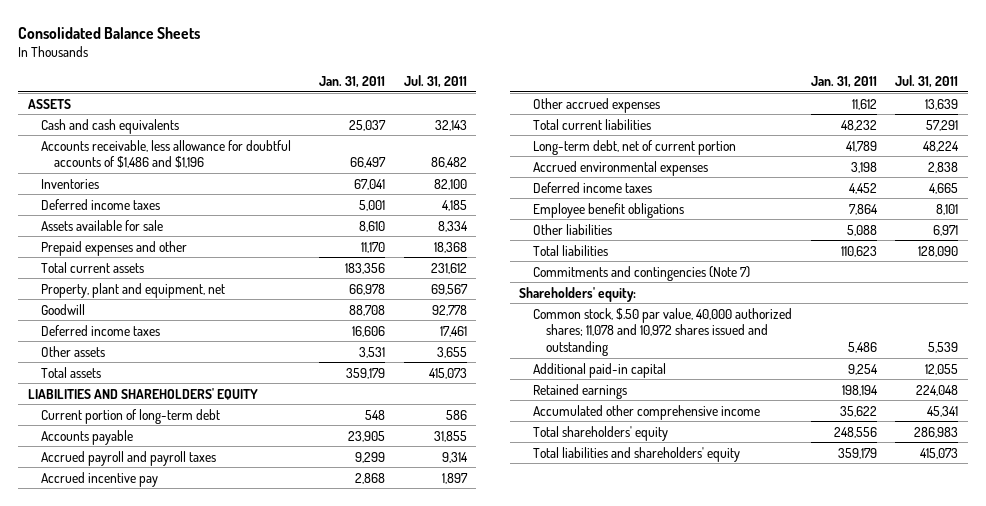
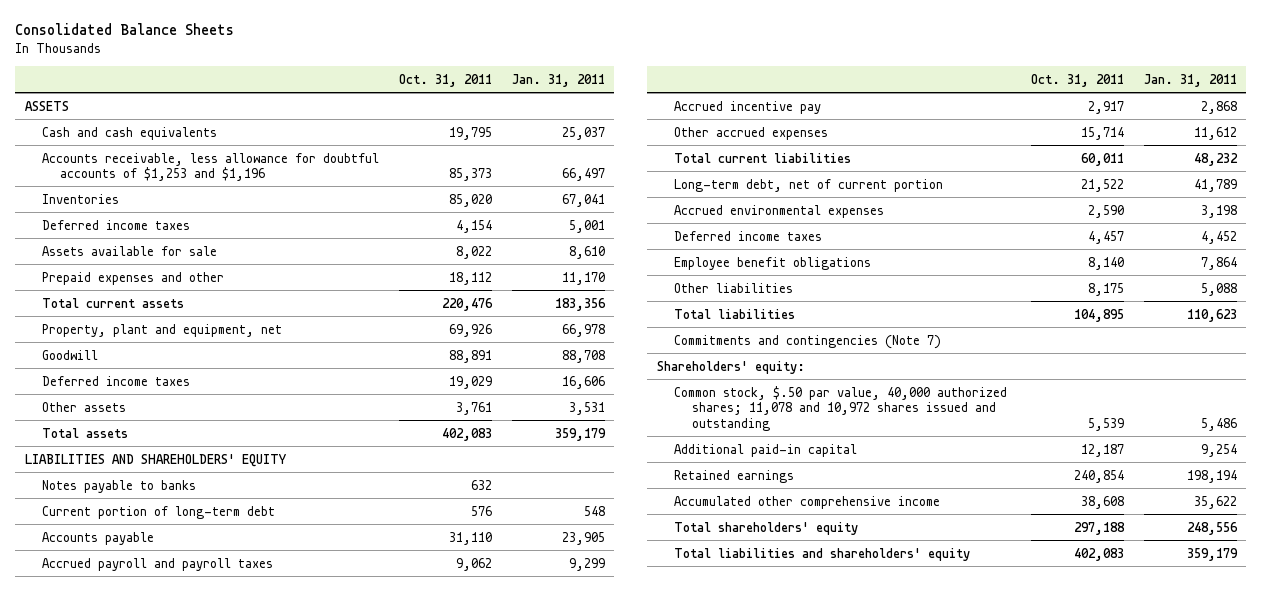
[403,75,467,89] Jul. 31, 2011 -> none
none -> [399,73,493,87] Oct. 31, 2011
[41,139,292,169] Accounts receivable, less allowance for doubtful accounts of $1,486 and $1,196 -> [42,152,380,182] Accounts receivable, less allowance for doubtful accounts of $1,253 and $1,196
none -> [42,479,197,493] Notes payable to banks

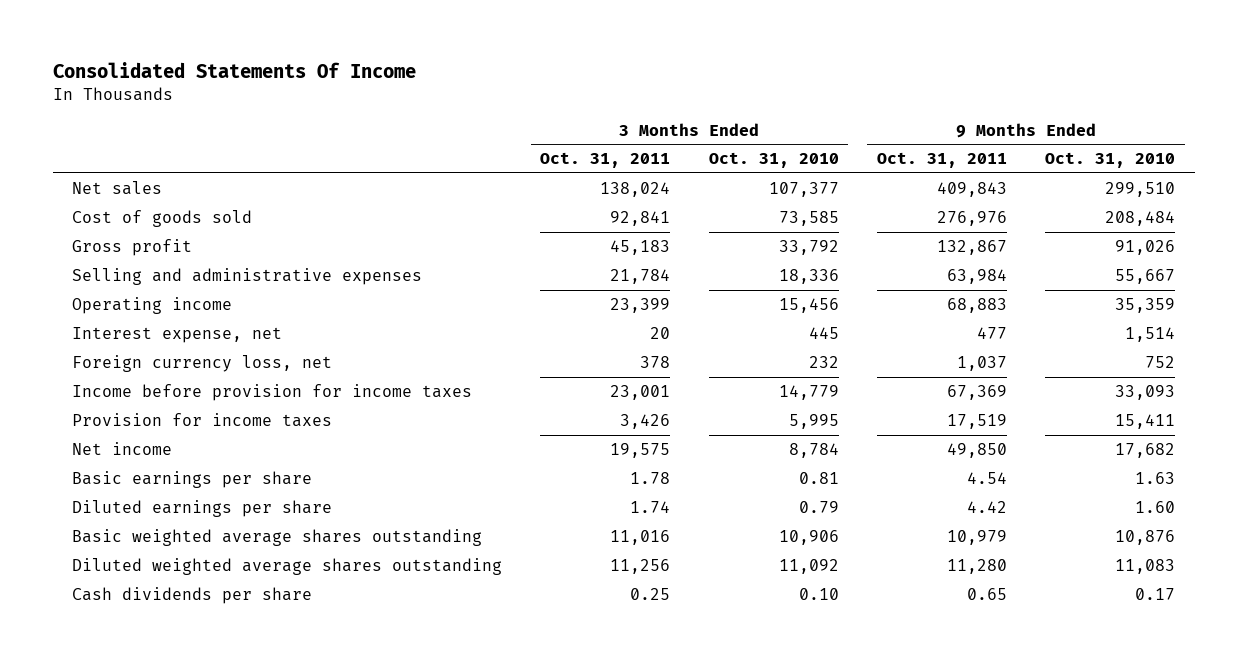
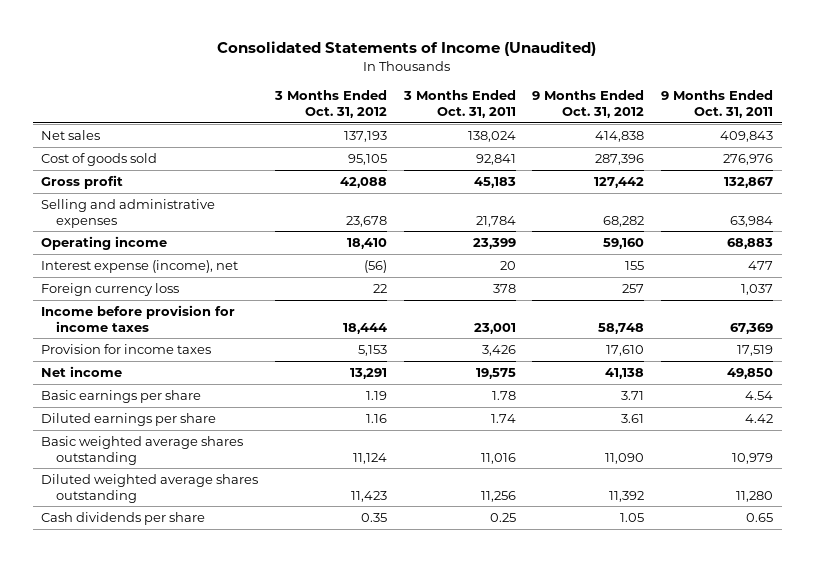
[52,61,416,78] Consolidated Statements Of Income -> [217,41,597,57] Consolidated Statements of Income (Unaudited)
[708,152,839,169] Oct. 31, 2010 -> none
[1045,152,1176,169] Oct. 31, 2010 -> none
none -> [273,90,387,119] 3 Months Ended Oct. 31, 2012
none -> [532,90,645,119] 9 Months Ended Oct. 31, 2012
[71,326,282,343] Interest expense, net -> [41,259,239,273] Interest expense (income), net
[71,354,332,372] Foreign currency loss, net -> [41,282,180,296] Foreign currency loss

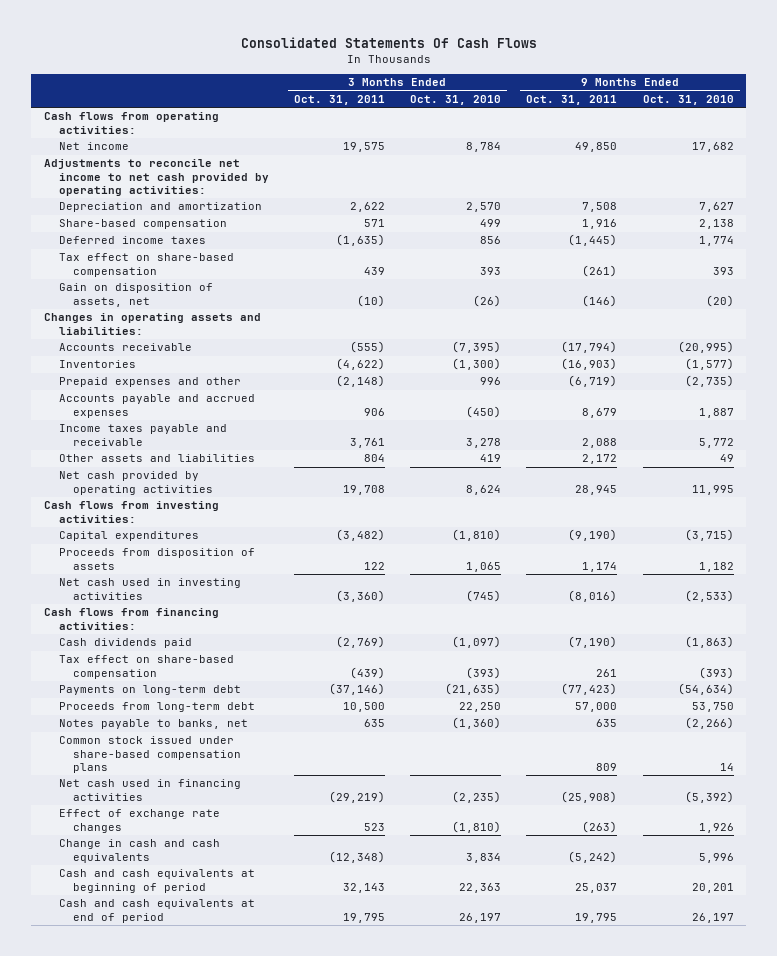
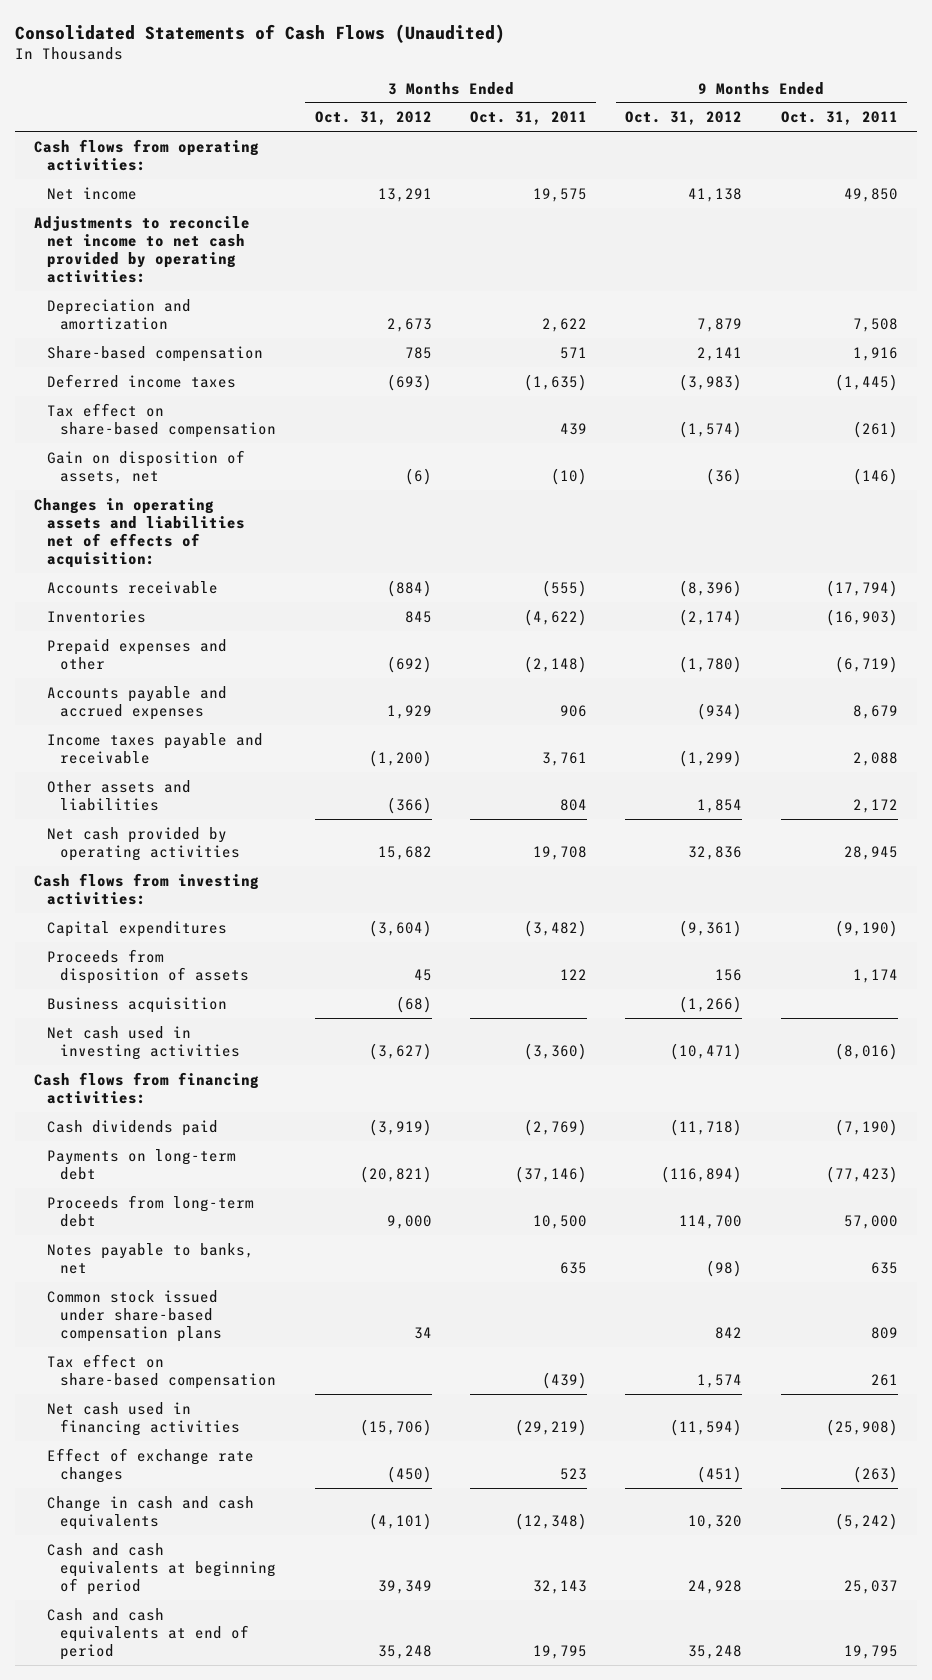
[240,37,537,49] Consolidated Statements Of Cash Flows -> [15,23,506,43] Consolidated Statements of Cash Flows (Unaudited)
[410,94,502,105] Oct. 31, 2010 -> none
[642,94,734,105] Oct. 31, 2010 -> none
none -> [314,111,432,126] Oct. 31, 2012
none -> [625,111,743,126] Oct. 31, 2012
[43,313,261,335] Changes in operating assets and liabilities: -> [34,497,246,569] Changes in operating assets and liabilities net of effects of acquisition:
none -> [47,996,228,1013] Business acquisition
[58,655,234,679] Tax effect on share-based compensation -> [47,1353,277,1389] Tax effect on share-based compensation

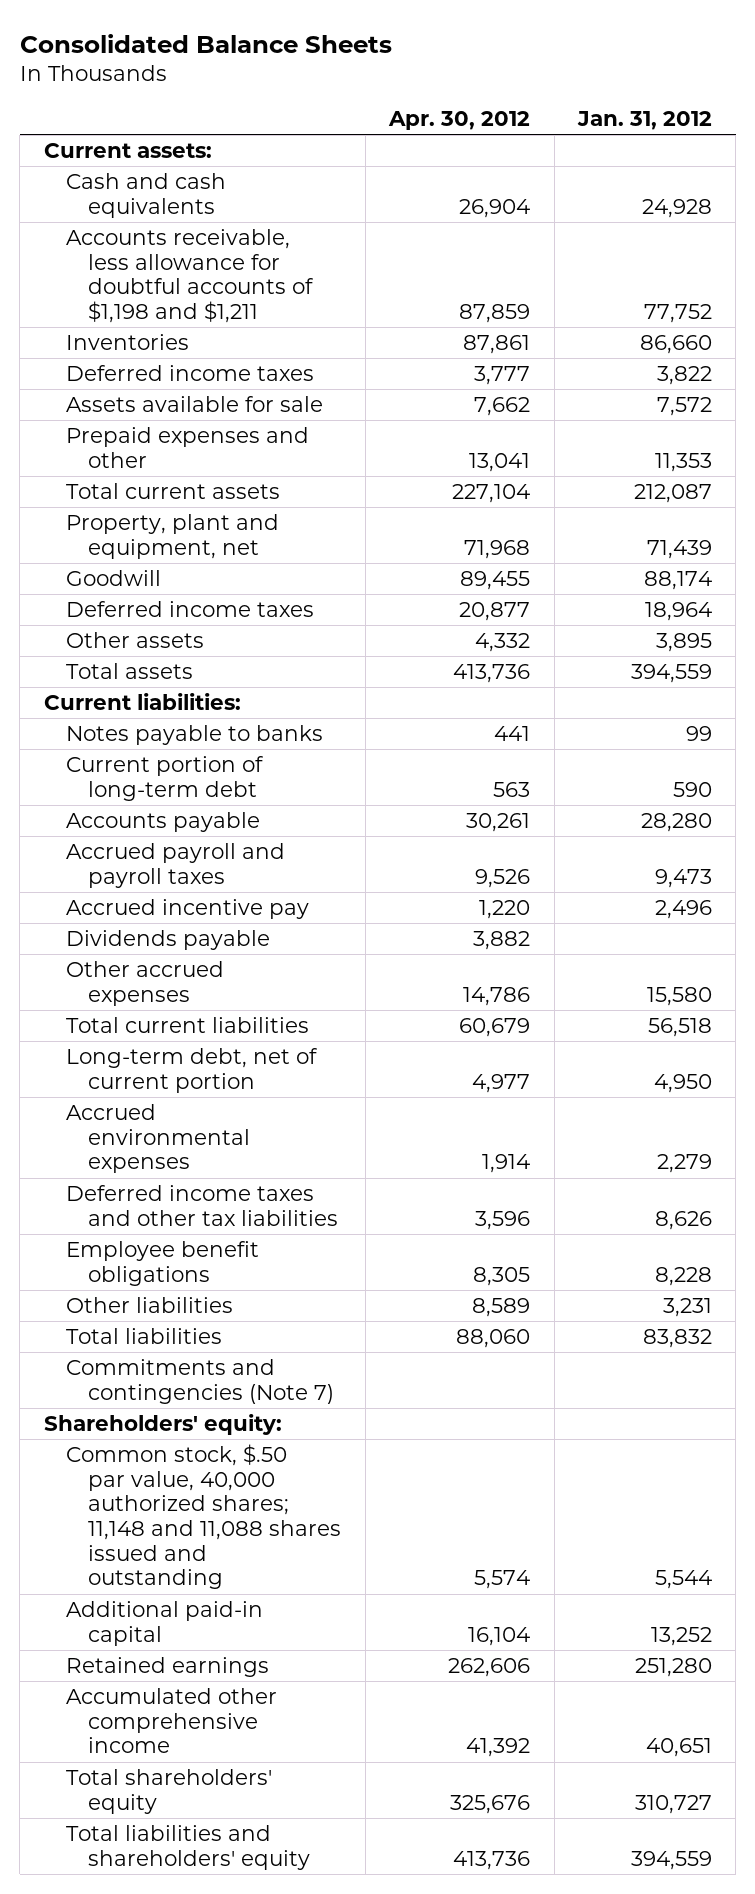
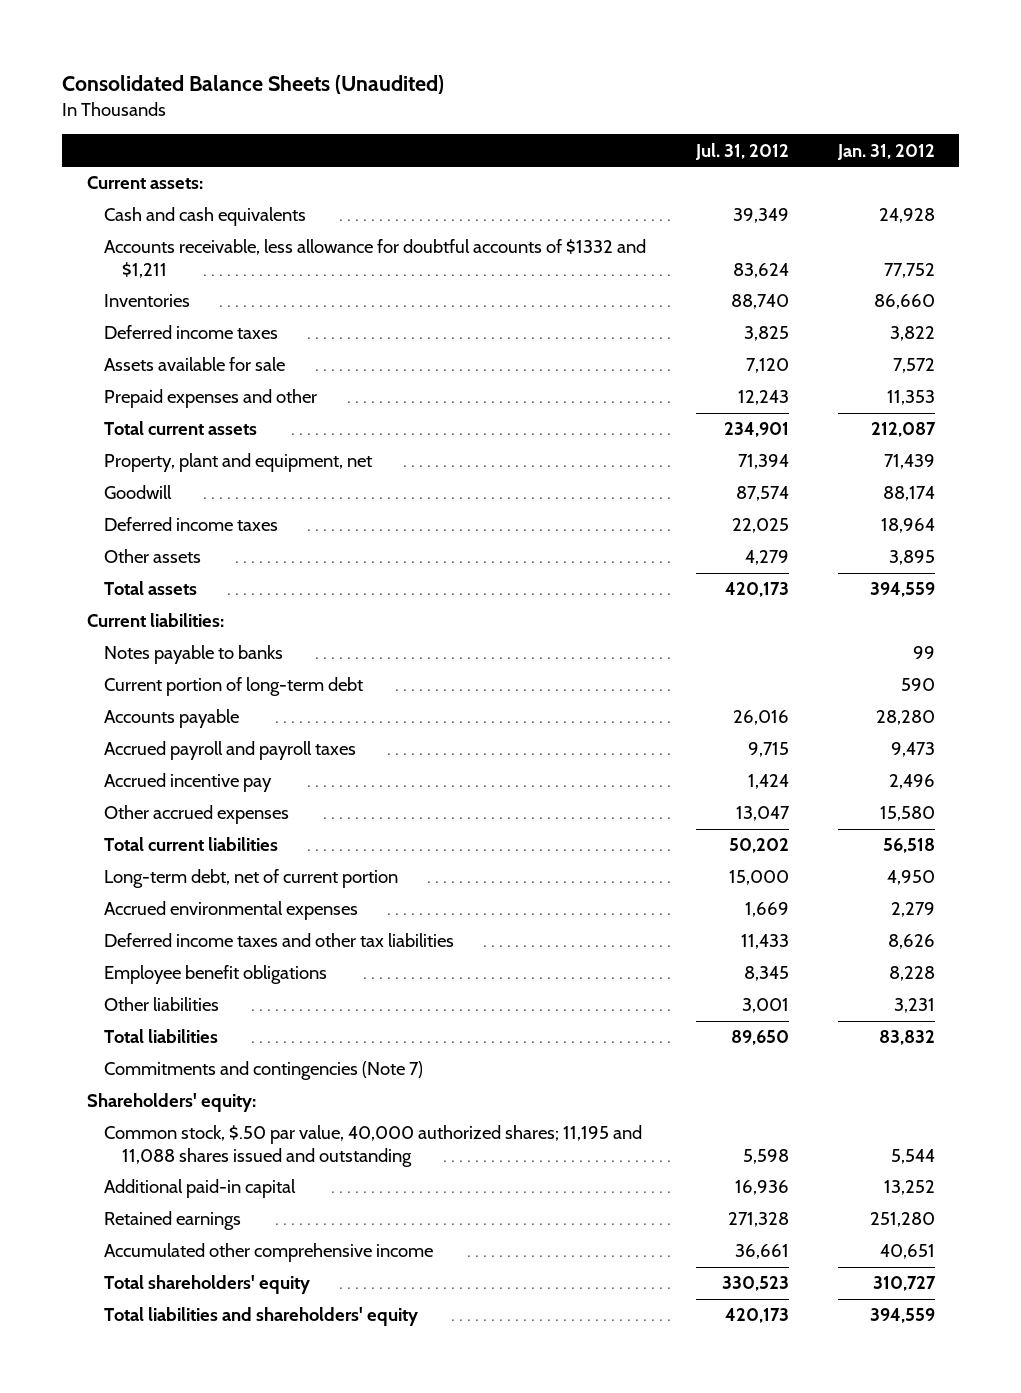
[19,33,392,53] Consolidated Balance Sheets -> [61,74,444,94] Consolidated Balance Sheets (Unaudited)
[388,110,531,130] Apr. 30, 2012 -> none
none -> [694,142,789,160] Jul. 31, 2012
[66,229,315,324] Accounts receivable, less allowance for doubtful accounts of $1,198 and $1,211 -> [104,239,647,278] Accounts receivable, less allowance for doubtful accounts of $1332 and $1,211
[66,930,271,951] Dividends payable -> none
[66,1444,342,1590] Common stock, $.50 par value, 40,000 authorized shares; 11,148 and 11,088 shares issued and outstanding -> [104,1125,643,1167] Common stock, $.50 par value, 40,000 authorized shares; 11,195 and 11,088 shares issued and outstanding

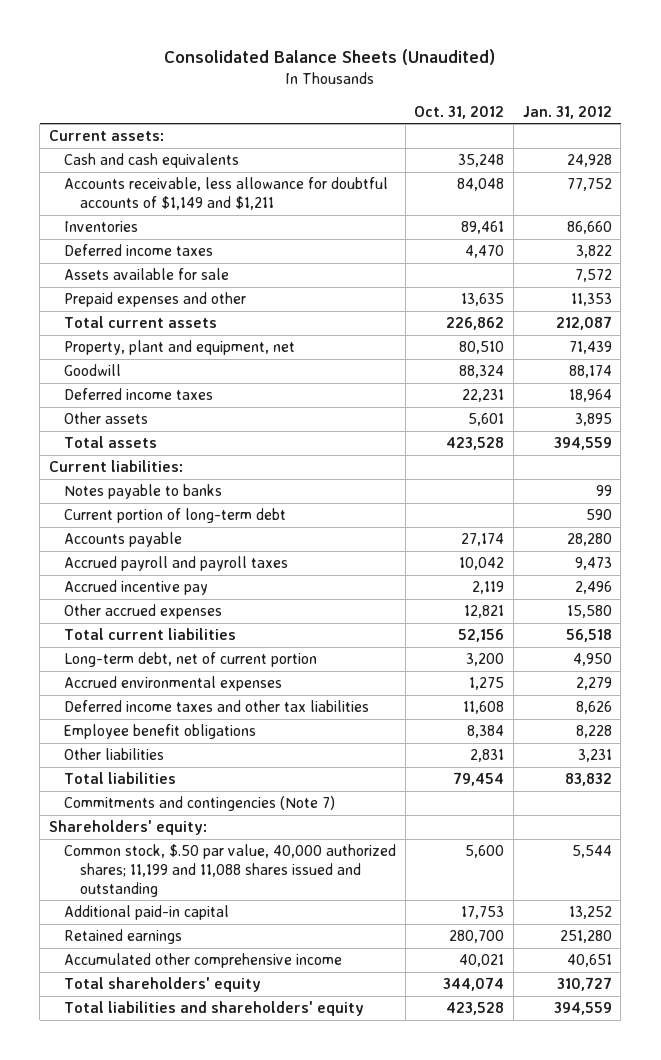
[694,142,789,160] Jul. 31, 2012 -> none
none -> [414,105,505,119] Oct. 31, 2012
[104,239,647,278] Accounts receivable, less allowance for doubtful accounts of $1332 and $1,211 -> [64,177,389,210] Accounts receivable, less allowance for doubtful accounts of $1,149 and $1,211
[104,1125,643,1167] Common stock, $.50 par value, 40,000 authorized shares; 11,195 and 11,088 shares issued and outstanding -> [64,844,397,897] Common stock, $.50 par value, 40,000 authorized shares; 11,199 and 11,088 shares issued and outstanding

